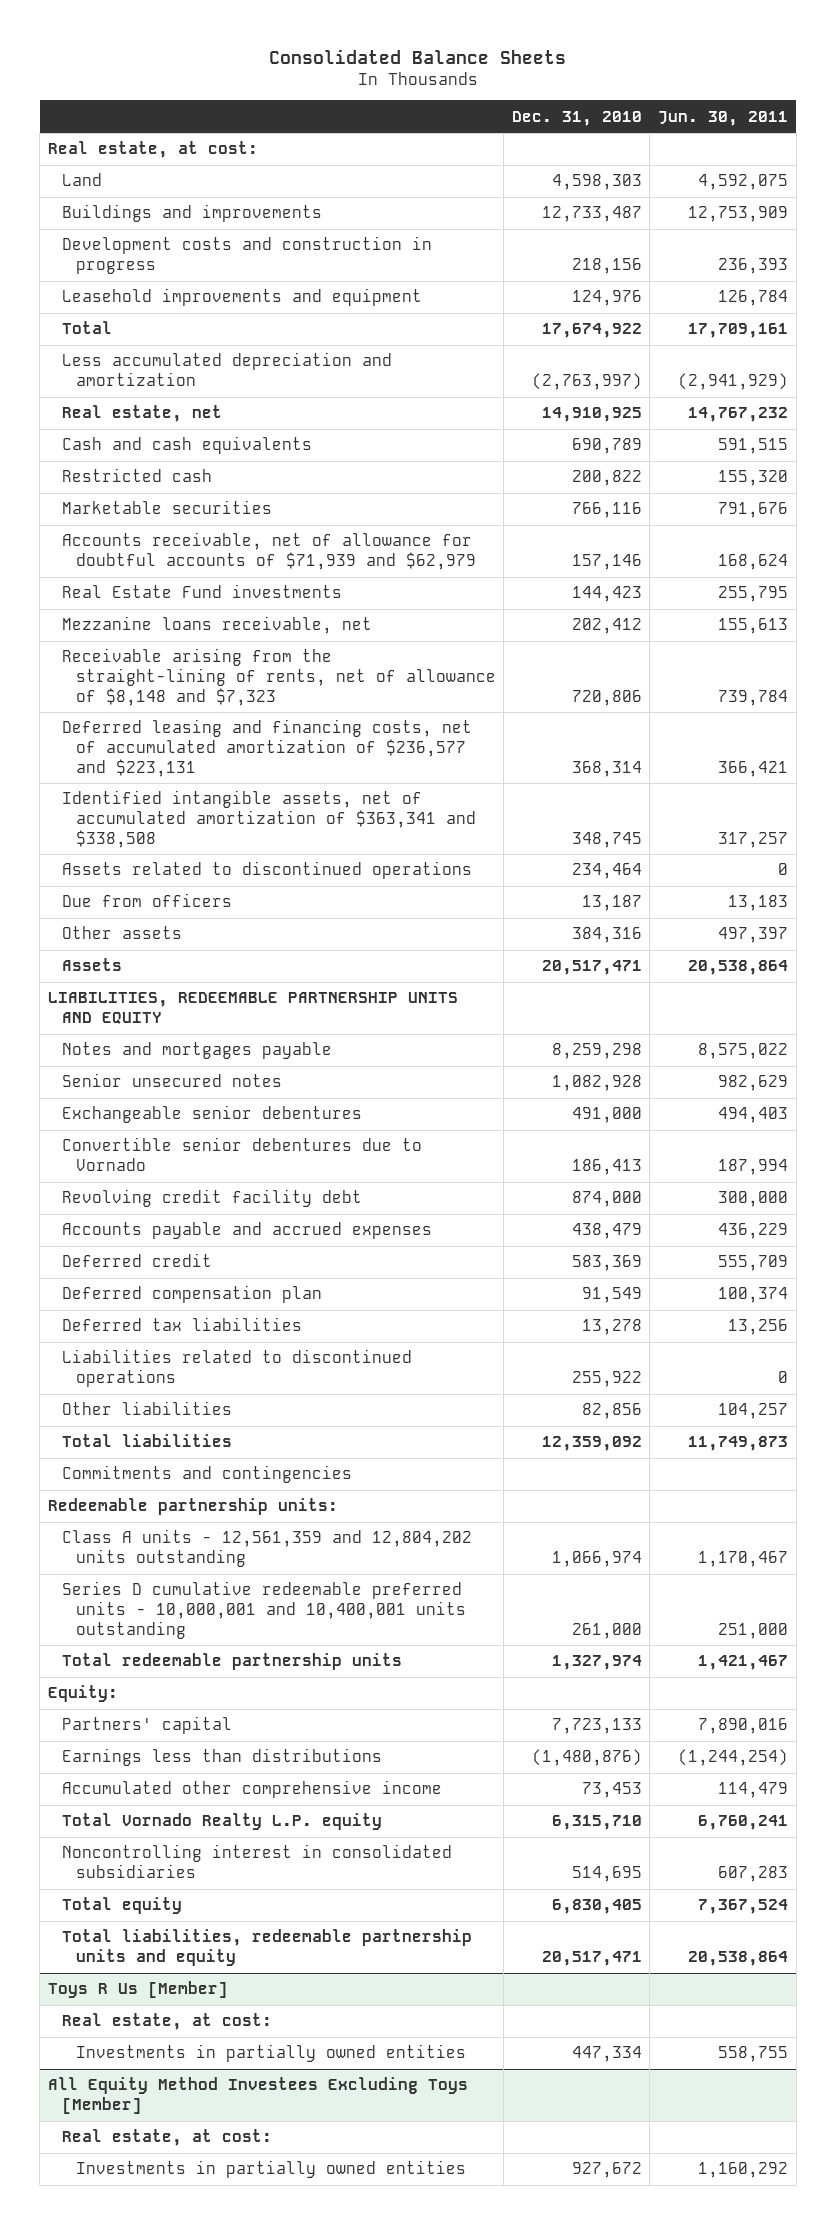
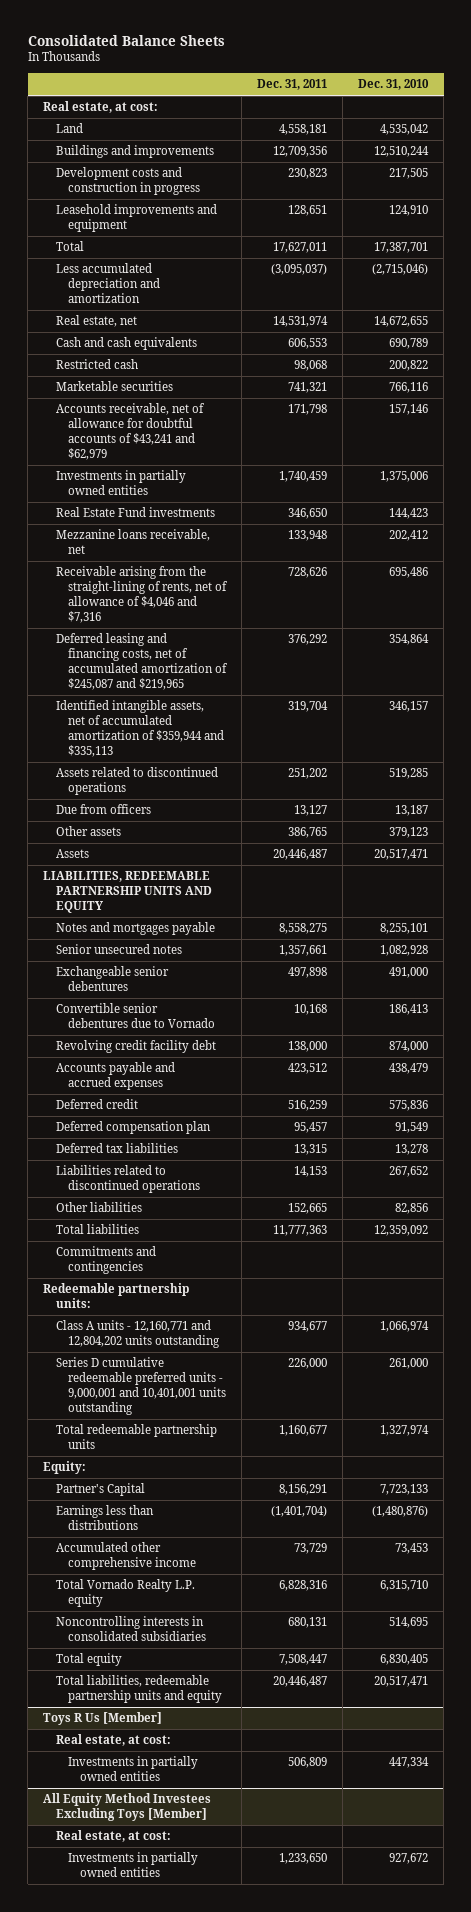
[657,110,788,126] Jun. 30, 2011 -> none
none -> [256,79,327,91] Dec. 31, 2011
[551,174,642,191] 4,598,303 -> [380,124,429,136] 4,535,042
[541,206,642,223] 12,733,487 -> [374,146,430,158] 12,510,244
[571,258,642,275] 218,156 -> [389,168,429,180] 217,505
[571,290,642,307] 124,976 -> [389,205,429,217] 124,910
[541,323,642,339] 17,674,922 -> [374,242,429,254] 17,387,701
[531,373,642,391] (2,763,997) -> [372,264,429,276] (2,715,046)
[541,407,642,423] 14,910,925 -> [374,316,429,328] 14,672,655
[61,532,476,571] Accounts receivable, net of allowance for doubtful accounts of $71,939 and $62,979 -> [55,403,205,461] Accounts receivable, net of allowance for doubtful accounts of $43,241 and $62,979
none -> [55,470,186,496] Investments in partially owned entities
[61,648,496,706] Receivable arising from the straight-lining of rents, net of allowance of $8,148 and $7,323 -> [55,566,228,624] Receivable arising from the straight-lining of rents, net of allowance of $4,046 and $7,316
[571,689,642,706] 720,806 -> [389,567,429,579] 695,486
[61,719,472,777] Deferred leasing and financing costs, net of accumulated amortization of $236,577 and $223,131 -> [55,633,228,691] Deferred leasing and financing costs, net of accumulated amortization of $245,087 and $219,965
[571,760,642,777] 368,314 -> [389,634,430,646] 354,864
[61,790,476,848] Identified intangible assets, net of accumulated amortization of $363,341 and $338,508 -> [55,700,224,758] Identified intangible assets, net of accumulated amortization of $359,944 and $335,113
[571,831,642,848] 348,745 -> [389,701,429,713] 346,157
[571,863,642,880] 234,464 -> [389,768,429,780] 519,285
[571,927,642,944] 384,316 -> [389,827,429,839] 379,123
[551,1043,642,1060] 8,259,298 -> [380,923,429,935] 8,255,101
[571,1255,642,1272] 583,369 -> [389,1100,429,1112] 575,836
[571,1371,642,1388] 255,922 -> [389,1166,429,1178] 267,652
[61,1529,472,1568] Class A units - 12,561,359 and 12,804,202 units outstanding -> [55,1320,220,1349] Class A units - 12,160,771 and 12,804,202 units outstanding
[61,1581,466,1639] Series D cumulative redeemable preferred units - 10,000,001 and 10,400,001 units outstanding -> [55,1357,226,1416] Series D cumulative redeemable preferred units - 9,000,001 and 10,401,001 units outstanding
[61,1716,232,1735] Partners' capital -> [55,1483,145,1497] Partner's Capital
[61,1844,452,1879] Noncontrolling interest in consolidated subsidiaries -> [55,1616,206,1642] Noncontrolling interests in consolidated subsidiaries

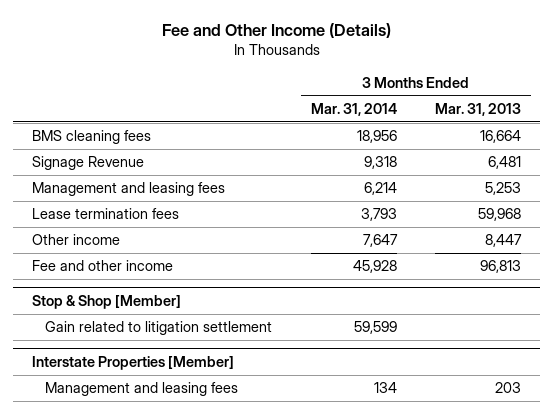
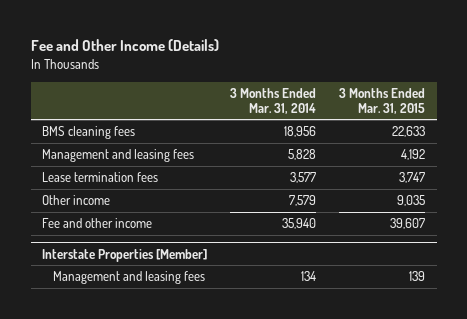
[434,102,521,116] Mar. 31, 2013 -> none
none -> [339,87,426,114] 3 Months Ended Mar. 31, 2015
[32,156,145,171] Signage Revenue -> none
[32,294,182,309] Stop & Shop [Member] -> none
[45,321,273,336] Gain related to litigation settlement -> none
[363,182,397,196] 6,214 -> [288,149,317,161] 5,828
[360,208,397,222] 3,793 -> [290,172,317,184] 3,577
[362,234,398,248] 7,647 -> [289,195,317,207] 7,579
[352,260,397,274] 45,928 -> [282,218,317,230] 35,940

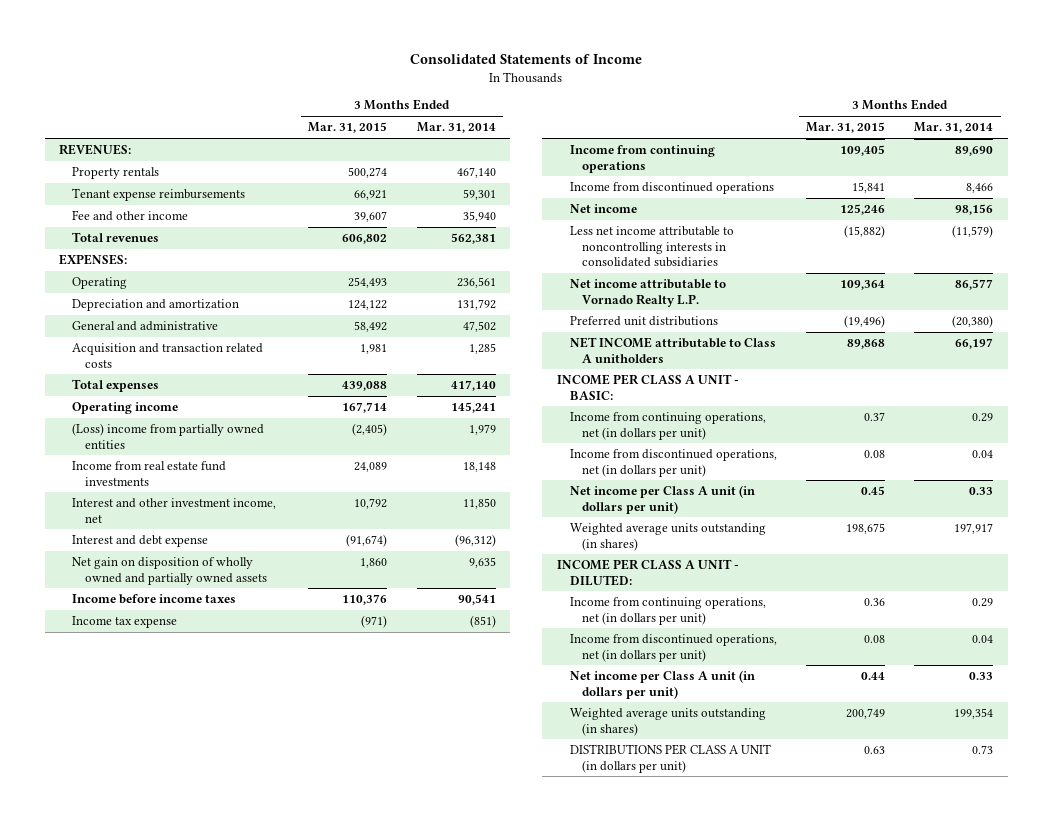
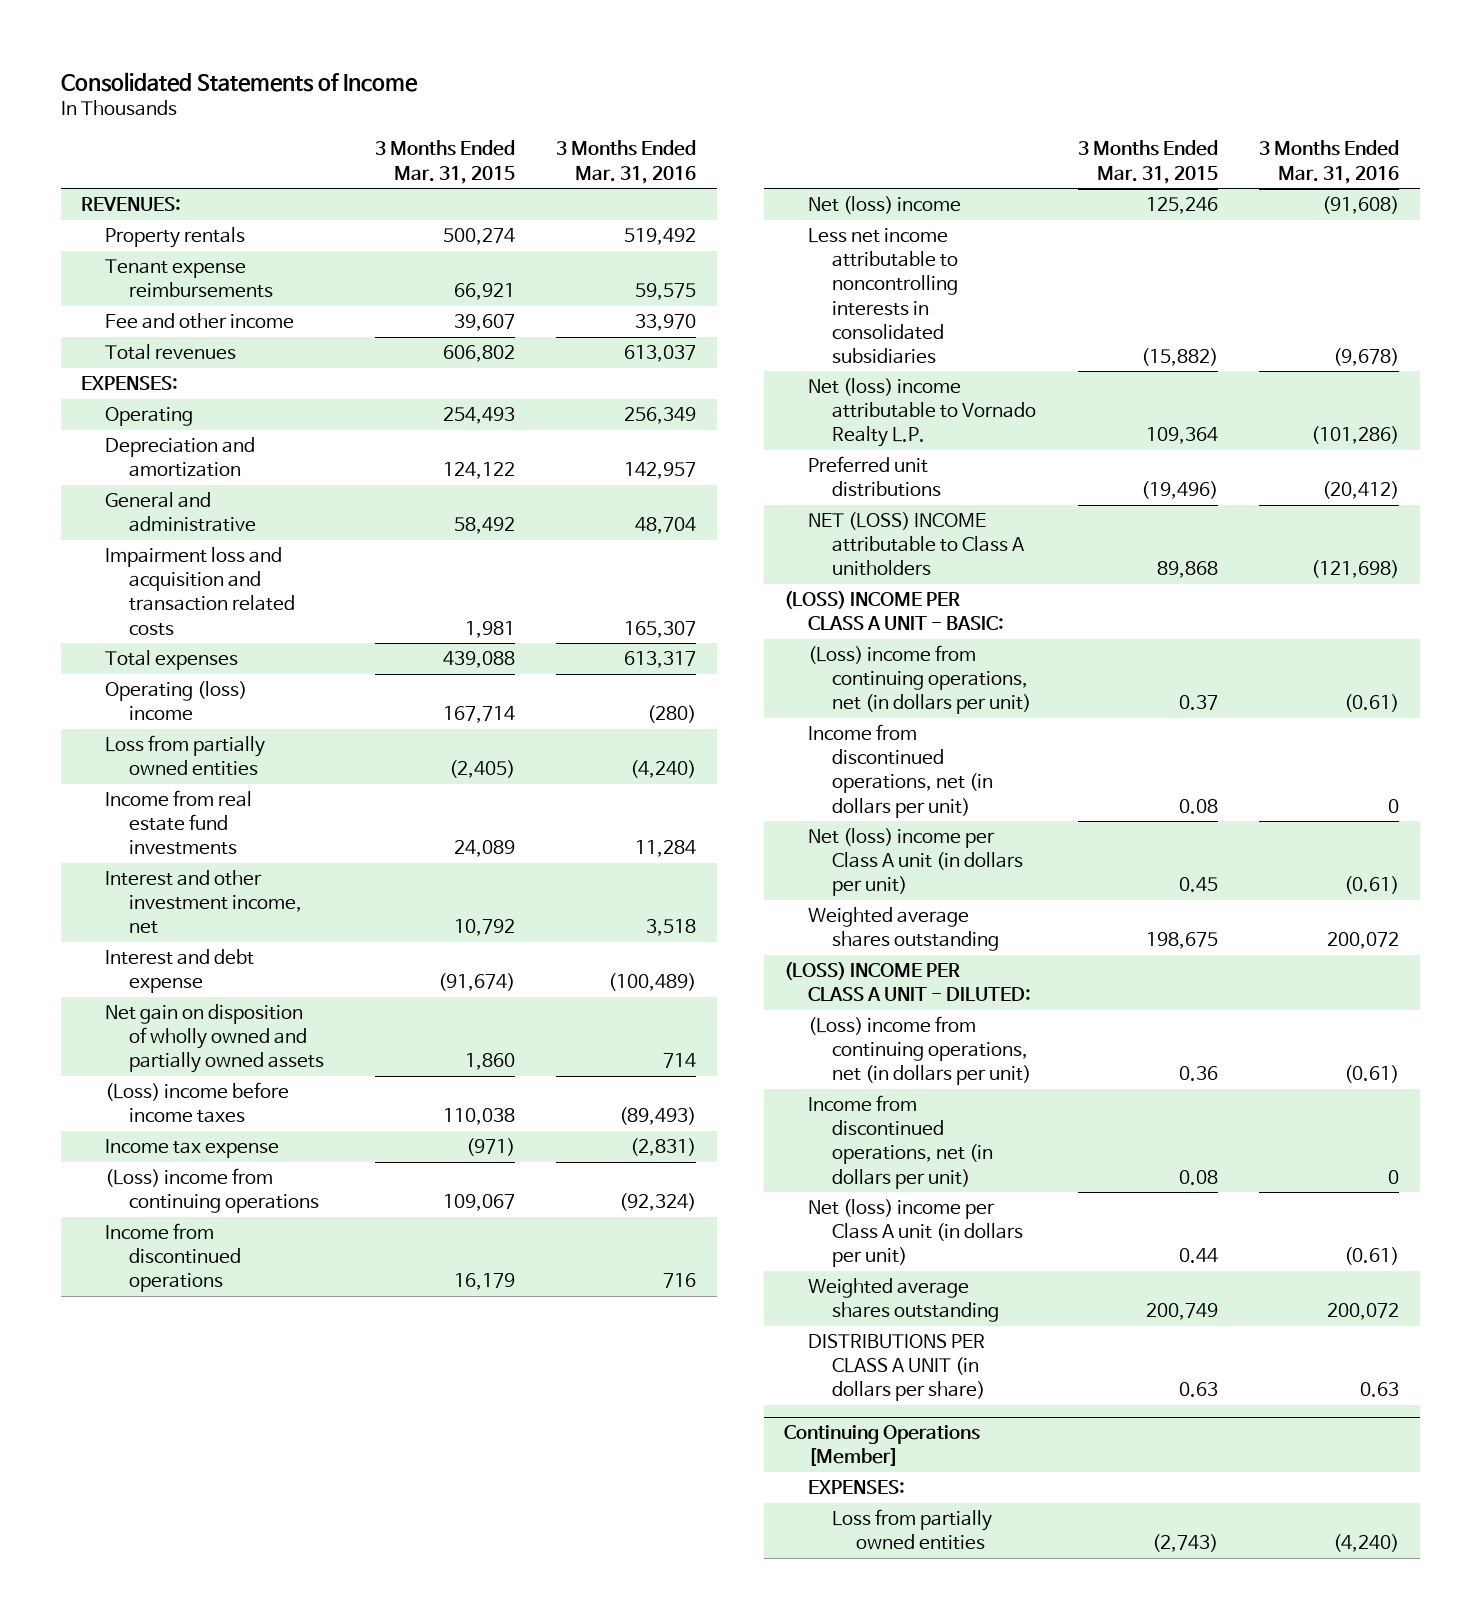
[416,122,496,134] Mar. 31, 2014 -> none
none -> [556,140,697,184] 3 Months Ended Mar. 31, 2016
[71,343,263,368] Acquisition and transaction related costs -> [105,547,296,636] Impairment loss and acquisition and transaction related costs
[71,402,178,415] Operating income -> [105,681,248,722] Operating (loss) income
[71,423,264,449] (Loss) income from partially owned entities -> [105,735,266,777] Loss from partially owned entities
[71,594,236,605] Income before income taxes -> [105,1082,290,1124] (Loss) income before income taxes
[342,594,388,606] 110,376 -> [442,1108,515,1126] 110,038
[569,145,715,173] Income from continuing operations -> [105,1168,320,1214] (Loss) income from continuing operations
[839,145,885,157] 109,405 -> [442,1194,515,1212] 109,067
[851,182,885,194] 15,841 -> [453,1273,515,1291] 16,179
[569,204,637,214] Net income -> [808,196,962,215] Net (loss) income
[569,279,726,307] Net income attributable to Vornado Realty L.P. -> [808,378,1037,448] Net (loss) income attributable to Vornado Realty L.P.
[569,337,776,363] NET INCOME attributable to Class A unitholders -> [808,512,1026,577] NET (LOSS) INCOME attributable to Class A unitholders
[556,374,739,400] INCOME PER CLASS A UNIT - BASIC: -> [784,591,1005,631] (LOSS) INCOME PER CLASS A UNIT - BASIC:
[569,412,766,440] Income from continuing operations, net (in dollars per unit) -> [808,645,1032,715] (Loss) income from continuing operations, net (in dollars per unit)
[569,485,755,514] Net income per Class A unit (in dollars per unit) -> [808,828,1024,897] Net (loss) income per Class A unit (in dollars per unit)
[569,523,766,551] Weighted average units outstanding (in shares) -> [808,907,1000,952] Weighted average shares outstanding
[556,559,739,586] INCOME PER CLASS A UNIT - DILUTED: -> [784,962,1032,1002] (LOSS) INCOME PER CLASS A UNIT - DILUTED:
[569,597,766,625] Income from continuing operations, net (in dollars per unit) -> [808,1016,1032,1086] (Loss) income from continuing operations, net (in dollars per unit)
[569,670,755,699] Net income per Class A unit (in dollars per unit) -> [808,1199,1024,1268] Net (loss) income per Class A unit (in dollars per unit)
[569,708,766,736] Weighted average units outstanding (in shares) -> [808,1278,1000,1323] Weighted average shares outstanding
[569,744,771,773] DISTRIBUTIONS PER CLASS A UNIT (in dollars per unit) -> [808,1334,986,1402] DISTRIBUTIONS PER CLASS A UNIT (in dollars per share)
none -> [784,1425,981,1467] Continuing Operations [Member]
none -> [808,1480,906,1495] EXPENSES:
none -> [832,1509,993,1551] Loss from partially owned entities

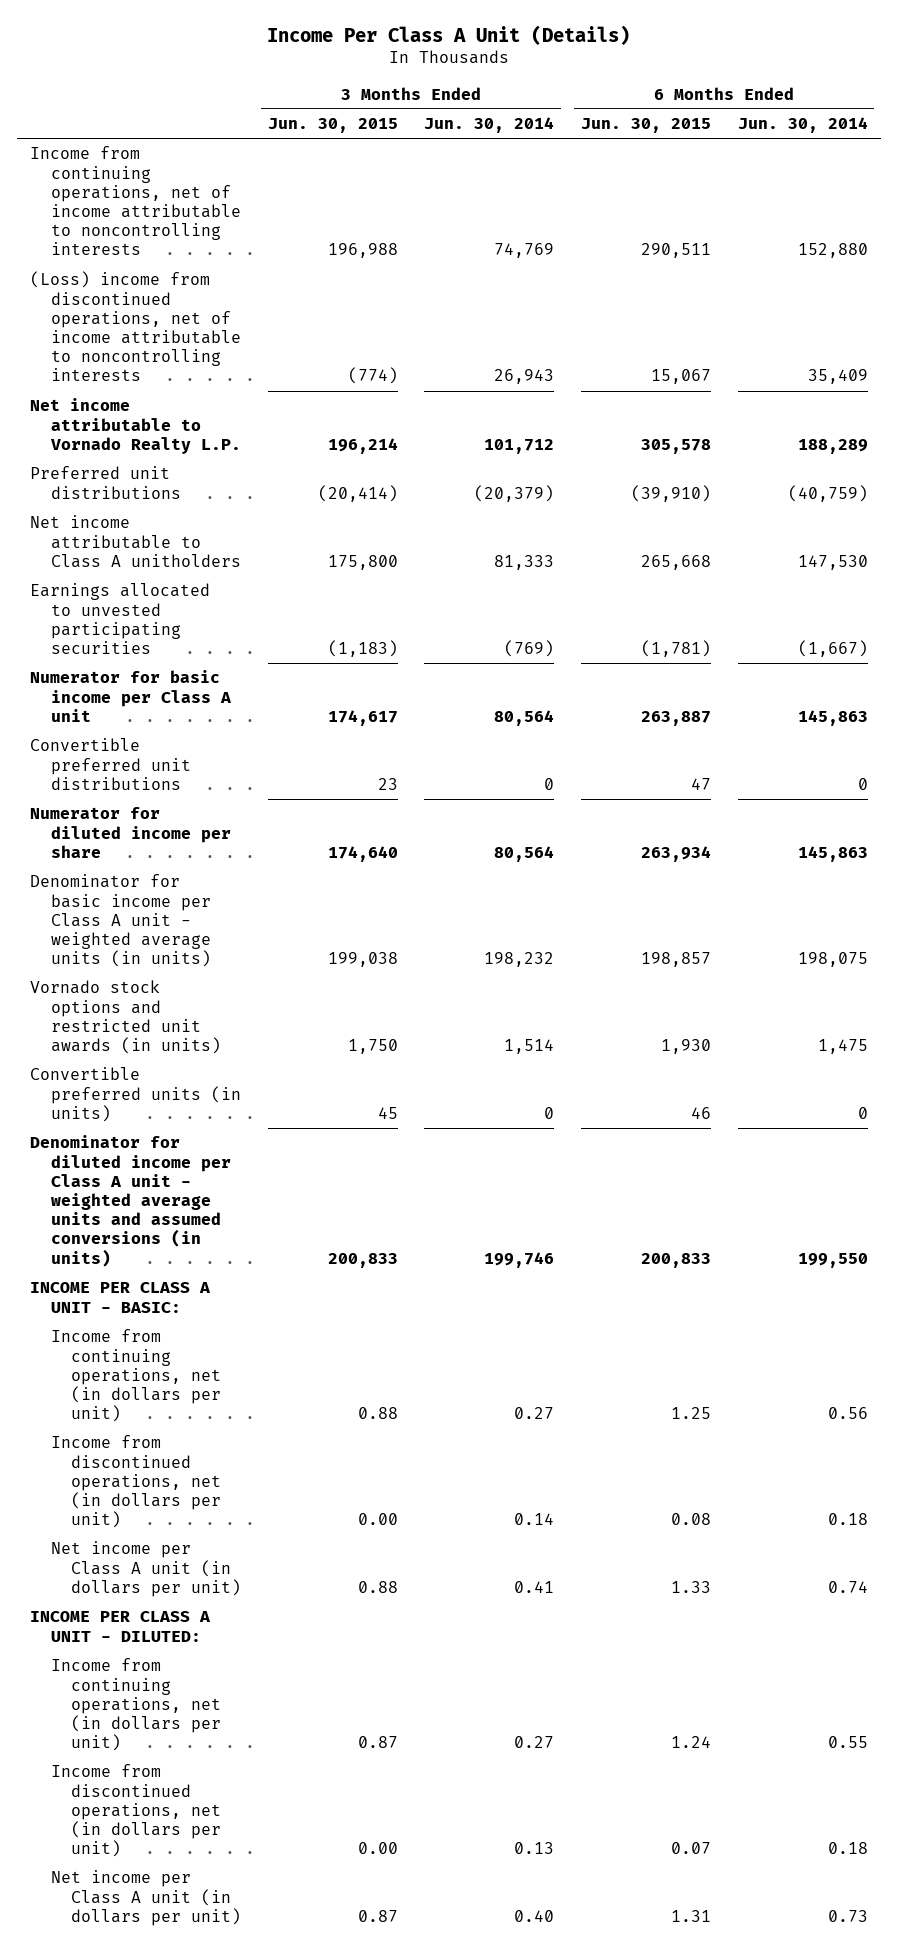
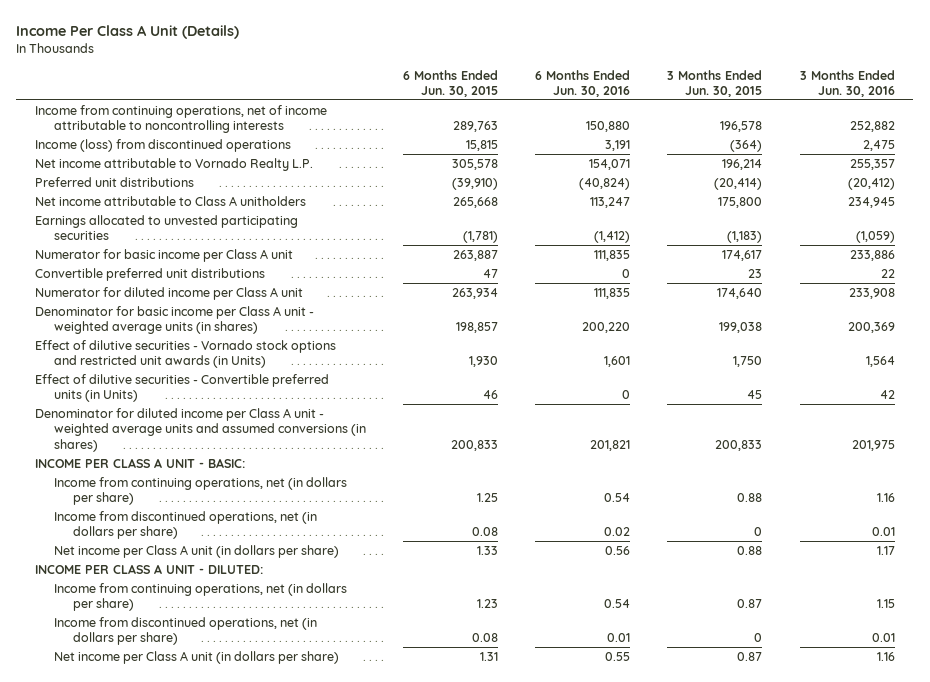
[424,117,555,134] Jun. 30, 2014 -> none
[737,117,868,134] Jun. 30, 2014 -> none
none -> [535,69,631,98] 6 Months Ended Jun. 30, 2016
none -> [799,69,895,98] 3 Months Ended Jun. 30, 2016
[327,243,398,259] 196,988 -> [720,121,763,133] 196,578
[640,243,711,259] 290,511 -> [453,121,499,133] 289,763
[29,271,241,382] (Loss) income from discontinued operations, net of income attributable to noncontrolling interests -> [34,138,291,152] Income (loss) from discontinued operations
[347,367,398,385] (774) -> [730,139,763,152] (364)
[650,369,711,385] 15,067 -> [466,139,499,151] 15,815
[29,807,231,858] Numerator for diluted income per share -> [34,286,303,300] Numerator for diluted income per Class A unit
[29,874,211,968] Denominator for basic income per Class A unit - weighted average units (in units) -> [34,305,314,335] Denominator for basic income per Class A unit - weighted average units (in shares)
[29,980,221,1055] Vornado stock options and restricted unit awards (in units) -> [34,339,336,369] Effect of dilutive securities - Vornado stock options and restricted unit awards (in Units)
[29,1067,241,1122] Convertible preferred units (in units) -> [34,373,329,403] Effect of dilutive securities - Convertible preferred units (in Units)
[29,1135,231,1267] Denominator for diluted income per Class A unit - weighted average units and assumed conversions (in units) -> [34,407,366,452] Denominator for diluted income per Class A unit - weighted average units and assumed conversions (in shares)
[50,1329,222,1423] Income from continuing operations, net (in dollars per unit) -> [53,476,347,506] Income from continuing operations, net (in dollars per share)
[50,1435,222,1529] Income from discontinued operations, net (in dollars per unit) -> [53,510,317,540] Income from discontinued operations, net (in dollars per share)
[357,1513,398,1526] 0.00 -> [754,527,763,537] 0
[50,1541,242,1597] Net income per Class A unit (in dollars per unit) -> [53,544,339,558] Net income per Class A unit (in dollars per share)
[50,1658,222,1752] Income from continuing operations, net (in dollars per unit) -> [53,582,347,612] Income from continuing operations, net (in dollars per share)
[670,1736,711,1749] 1.24 -> [477,599,499,609] 1.23
[50,1764,222,1858] Income from discontinued operations, net (in dollars per unit) -> [53,616,317,646] Income from discontinued operations, net (in dollars per share)
[357,1842,398,1855] 0.00 -> [754,633,763,643] 0
[670,1842,711,1855] 0.07 -> [472,633,499,643] 0.08
[50,1870,242,1926] Net income per Class A unit (in dollars per unit) -> [53,650,339,664] Net income per Class A unit (in dollars per share)

